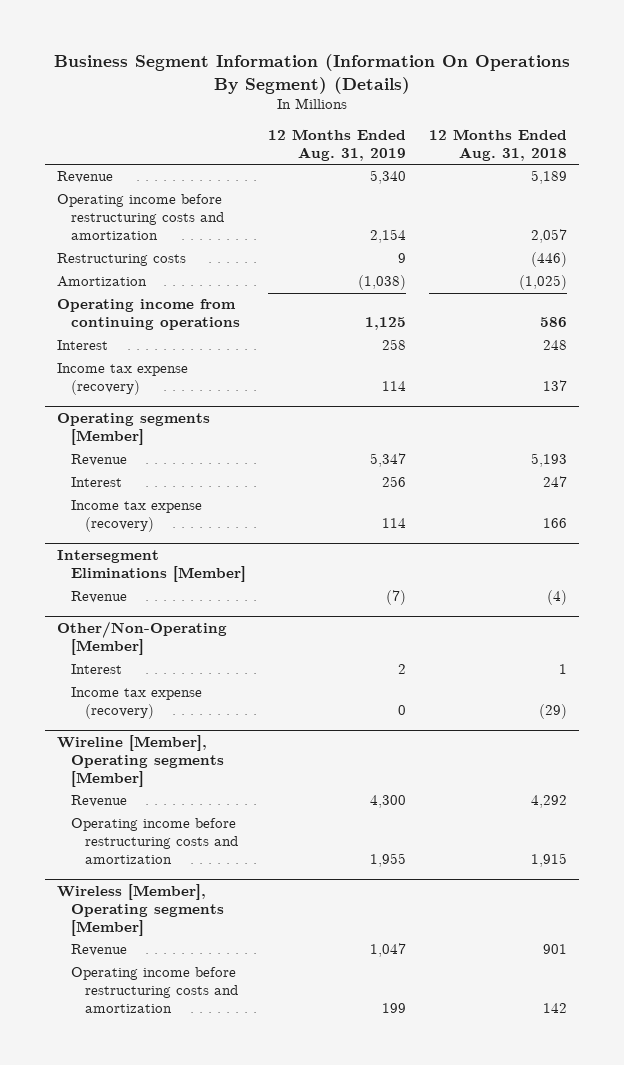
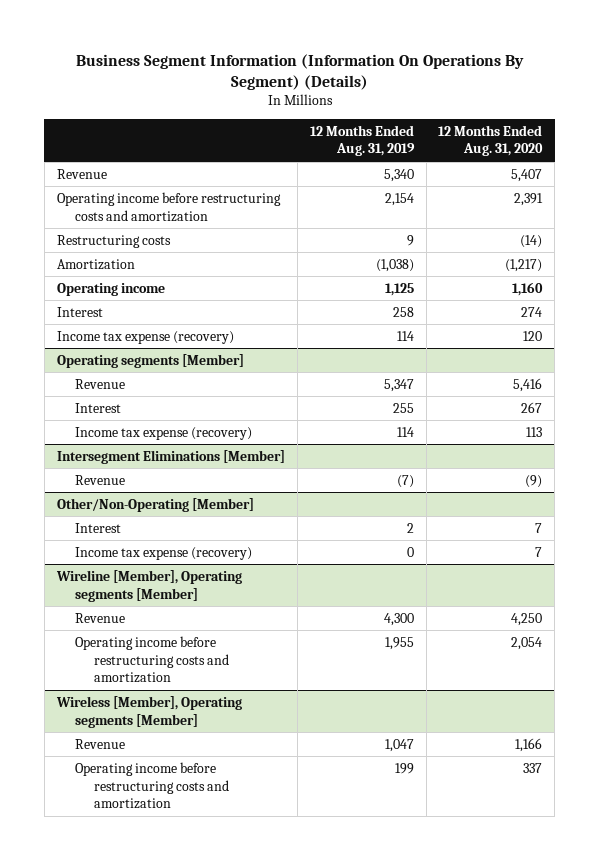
[429,129,568,161] 12 Months Ended Aug. 31, 2018 -> none
none -> [438,124,544,157] 12 Months Ended Aug. 31, 2020
[56,299,240,331] Operating income from continuing operations -> [56,282,165,296] Operating income
[382,476,407,488] 256 -> [392,402,414,413] 255

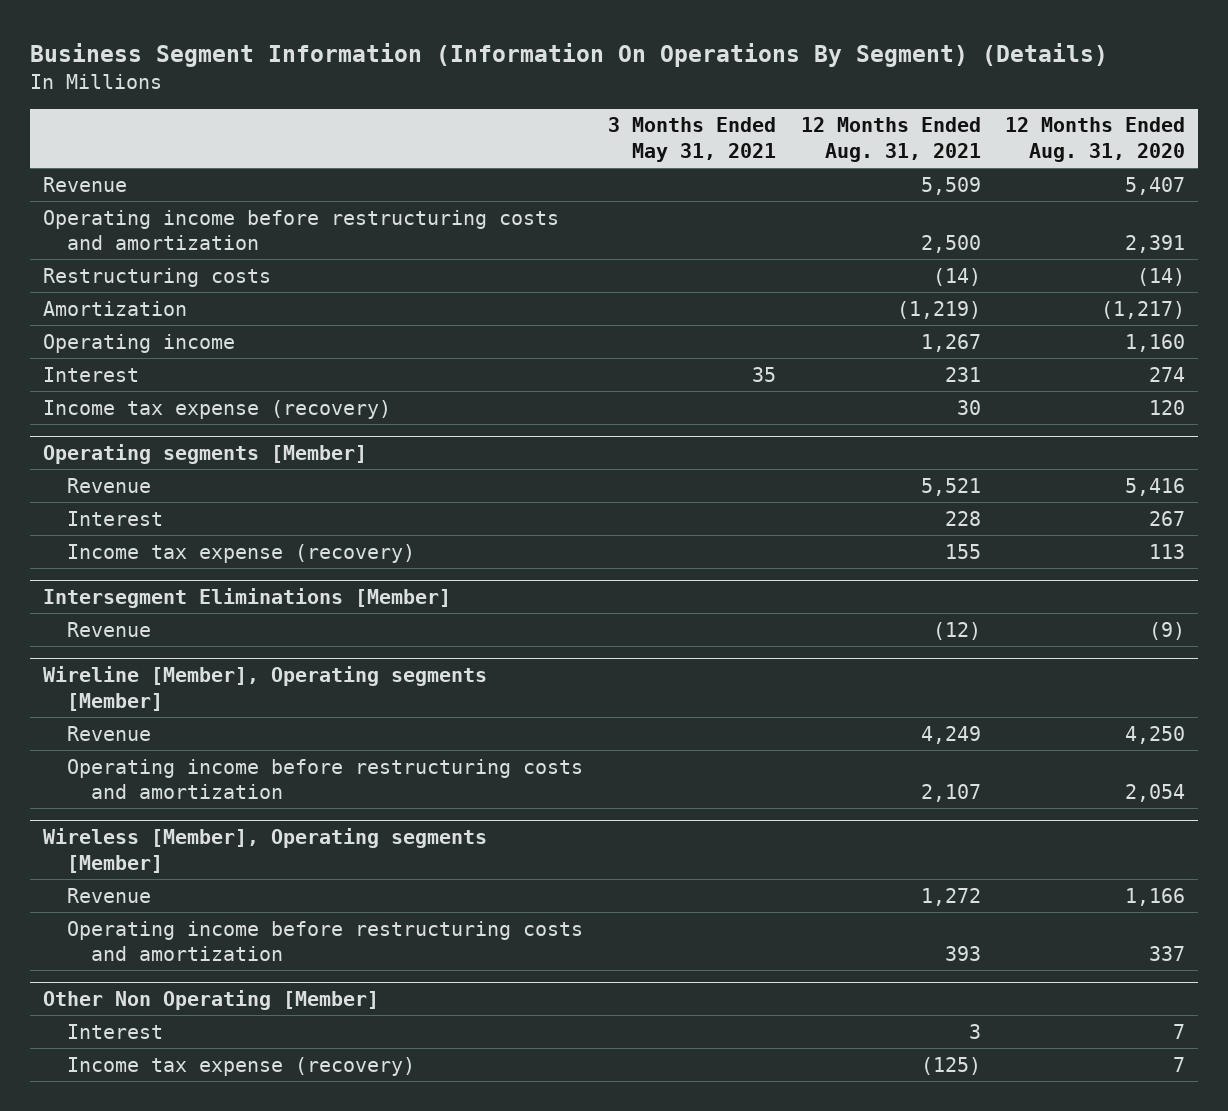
[309,124,415,157] 12 Months Ended Aug. 31, 2019 -> none
none -> [607,117,776,163] 3 Months Ended May 31, 2021
none -> [800,117,981,163] 12 Months Ended Aug. 31, 2021
[56,497,254,512] Other/Non-Operating [Member] -> none
[75,522,122,533] Interest -> none
[75,546,253,560] Income tax expense (recovery) -> none
none -> [42,990,379,1011] Other Non Operating [Member]
none -> [66,1023,163,1039] Interest
none -> [66,1056,415,1076] Income tax expense (recovery)

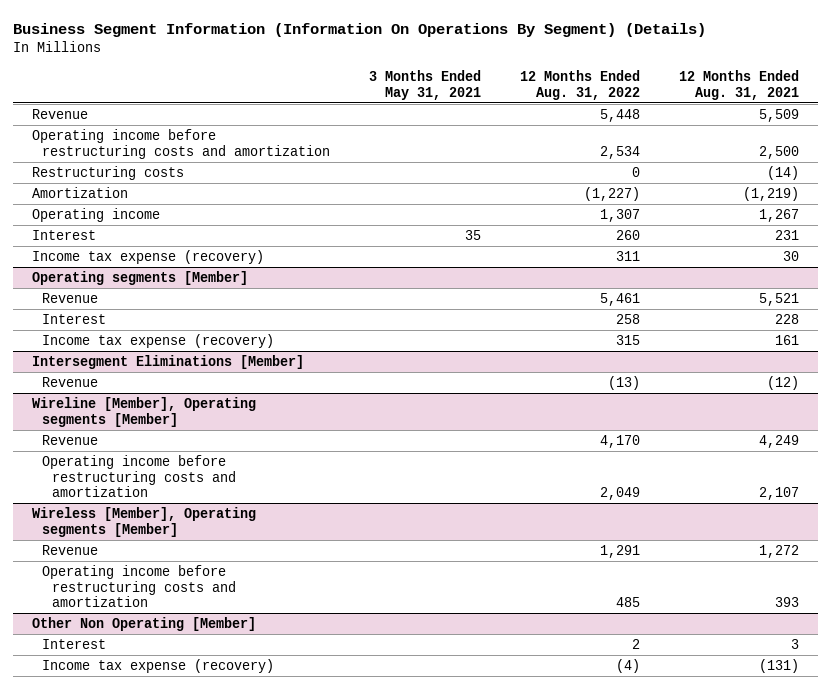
[1005,117,1186,163] 12 Months Ended Aug. 31, 2020 -> none
none -> [519,69,640,100] 12 Months Ended Aug. 31, 2022
[944,543,981,559] 155 -> [774,334,799,345] 161
[920,1056,981,1075] (125) -> [758,658,799,673] (131)

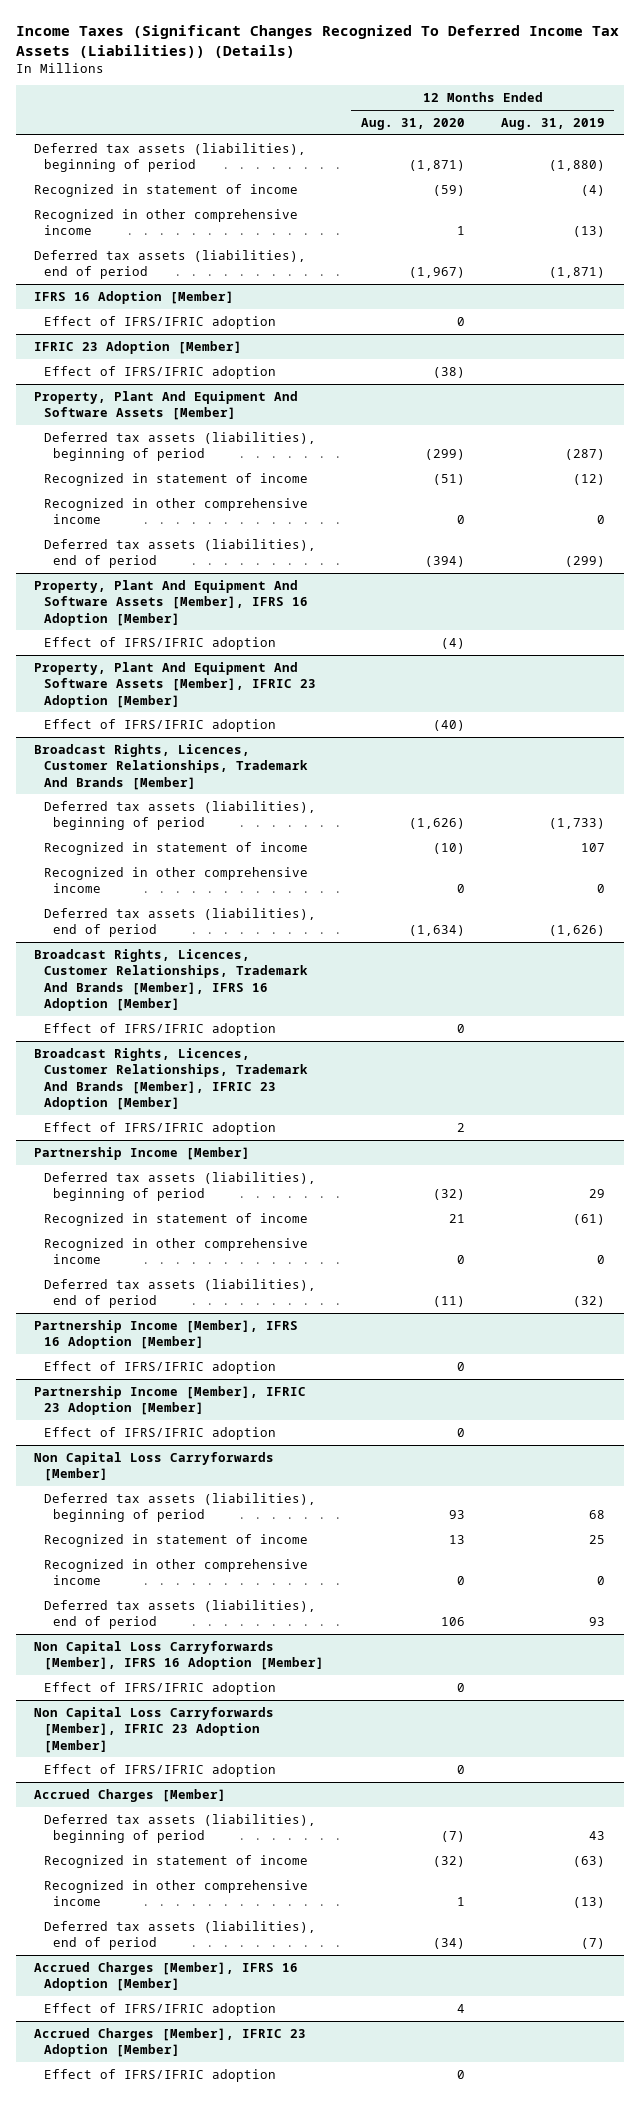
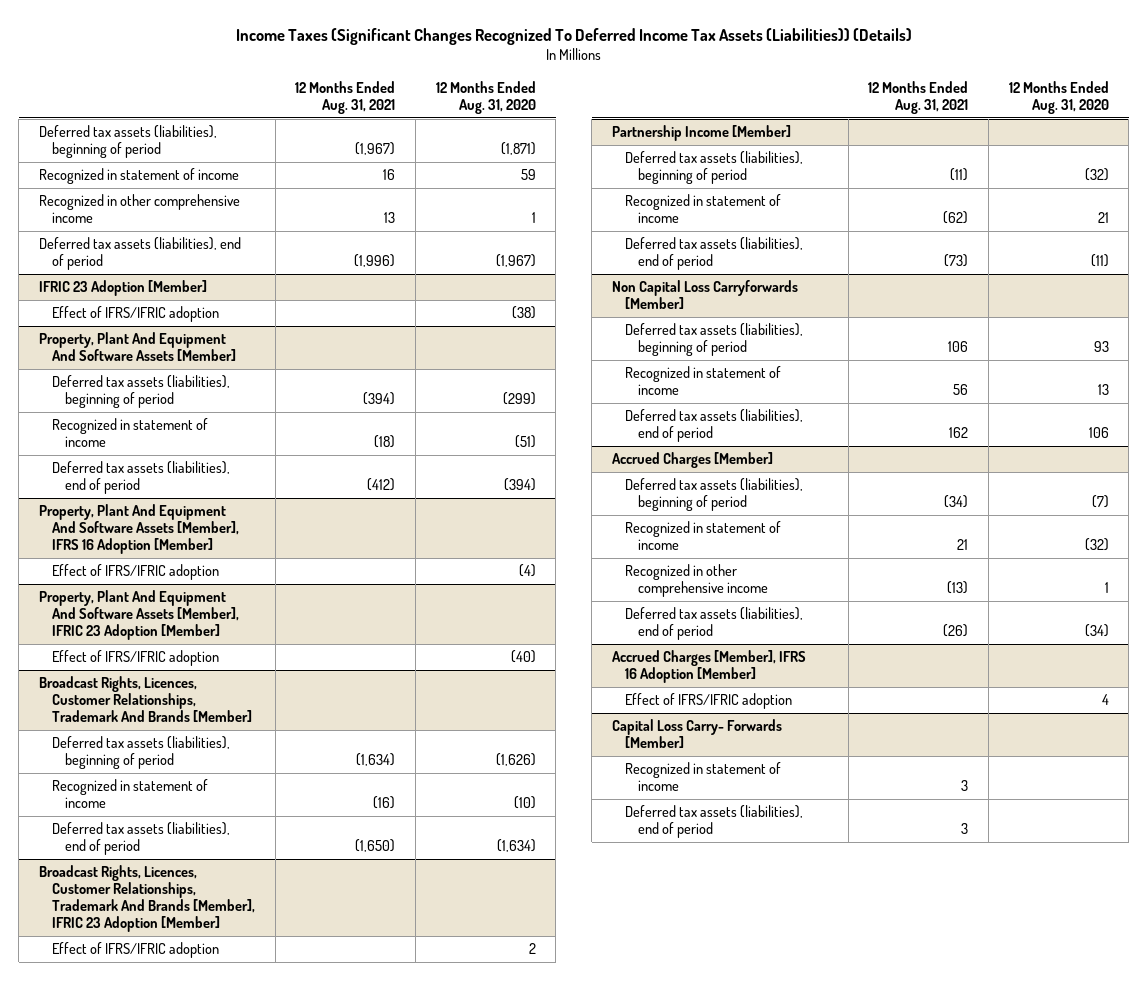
[501,118,606,131] Aug. 31, 2019 -> none
none -> [295,80,396,114] 12 Months Ended Aug. 31, 2021
[432,184,465,196] (59) -> [520,169,536,181] 59
[34,290,235,304] IFRS 16 Adoption [Member] -> none
[43,315,276,329] Effect of IFRS/IFRIC adoption -> none
[43,497,308,525] Recognized in other comprehensive income -> none
[43,866,308,894] Recognized in other comprehensive income -> none
[34,948,308,1012] Broadcast Rights, Licences, Customer Relationships, Trademark And Brands [Member], IFRS 16 Adoption [Member] -> none
[43,1022,276,1036] Effect of IFRS/IFRIC adoption -> none
[43,1237,308,1265] Recognized in other comprehensive income -> none
[34,1319,299,1350] Partnership Income [Member], IFRS 16 Adoption [Member] -> none
[43,1360,276,1374] Effect of IFRS/IFRIC adoption -> none
[34,1385,307,1416] Partnership Income [Member], IFRIC 23 Adoption [Member] -> none
[43,1426,276,1440] Effect of IFRS/IFRIC adoption -> none
[43,1558,308,1586] Recognized in other comprehensive income -> none
[34,1640,324,1671] Non Capital Loss Carryforwards [Member], IFRS 16 Adoption [Member] -> none
[43,1681,276,1695] Effect of IFRS/IFRIC adoption -> none
[34,1706,275,1753] Non Capital Loss Carryforwards [Member], IFRIC 23 Adoption [Member] -> none
[43,1763,276,1777] Effect of IFRS/IFRIC adoption -> none
[34,2027,307,2058] Accrued Charges [Member], IFRIC 23 Adoption [Member] -> none
[43,2068,276,2082] Effect of IFRS/IFRIC adoption -> none
none -> [611,719,782,749] Capital Loss Carry- Forwards [Member]
none -> [625,762,782,792] Recognized in statement of income
none -> [625,805,804,839] Deferred tax assets (liabilities), end of period

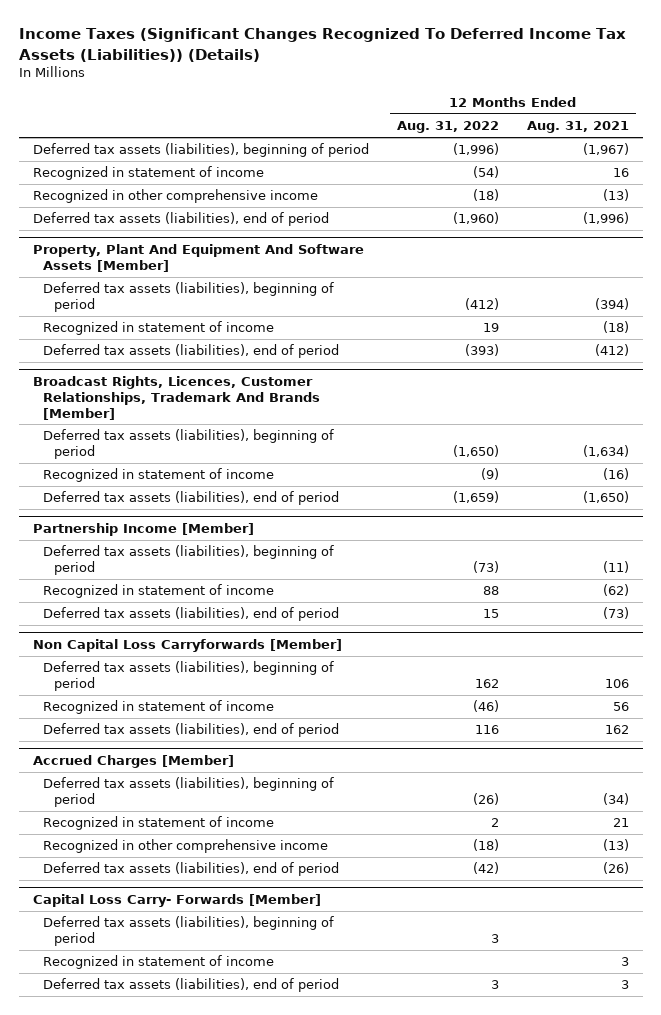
[435,80,536,114] 12 Months Ended Aug. 31, 2020 -> none
none -> [396,121,499,134] Aug. 31, 2022
[384,212,396,224] 13 -> [602,189,629,202] (13)
[38,280,207,297] IFRIC 23 Adoption [Member] -> none
[52,306,220,323] Effect of IFRS/IFRIC adoption -> none
[38,504,240,555] Property, Plant And Equipment And Software Assets [Member], IFRS 16 Adoption [Member] -> none
[52,564,220,581] Effect of IFRS/IFRIC adoption -> none
[38,590,240,641] Property, Plant And Equipment And Software Assets [Member], IFRIC 23 Adoption [Member] -> none
[52,650,220,667] Effect of IFRS/IFRIC adoption -> none
[38,865,256,933] Broadcast Rights, Licences, Customer Relationships, Trademark And Brands [Member], IFRIC 23 Adoption [Member] -> none
[52,942,220,959] Effect of IFRS/IFRIC adoption -> none
[611,650,806,684] Accrued Charges [Member], IFRS 16 Adoption [Member] -> none
[625,693,793,710] Effect of IFRS/IFRIC adoption -> none
none -> [43,916,335,947] Deferred tax assets (liabilities), beginning of period

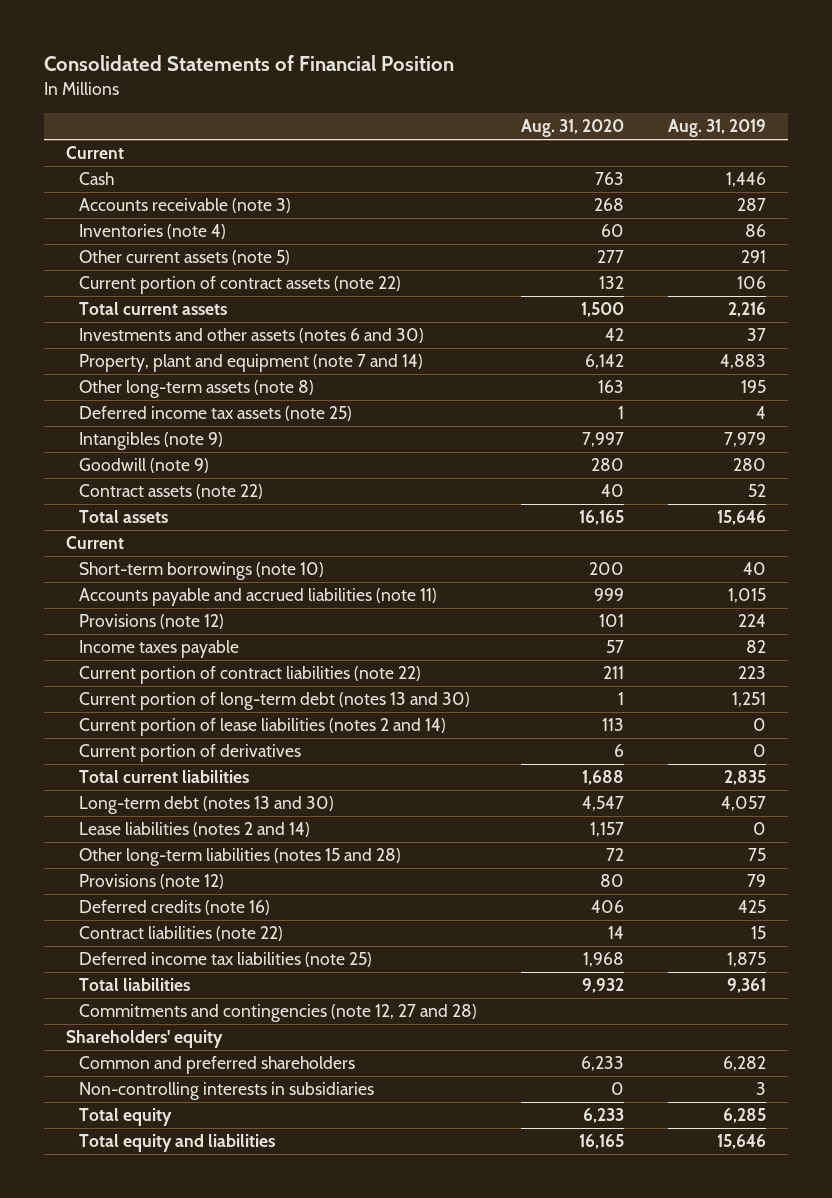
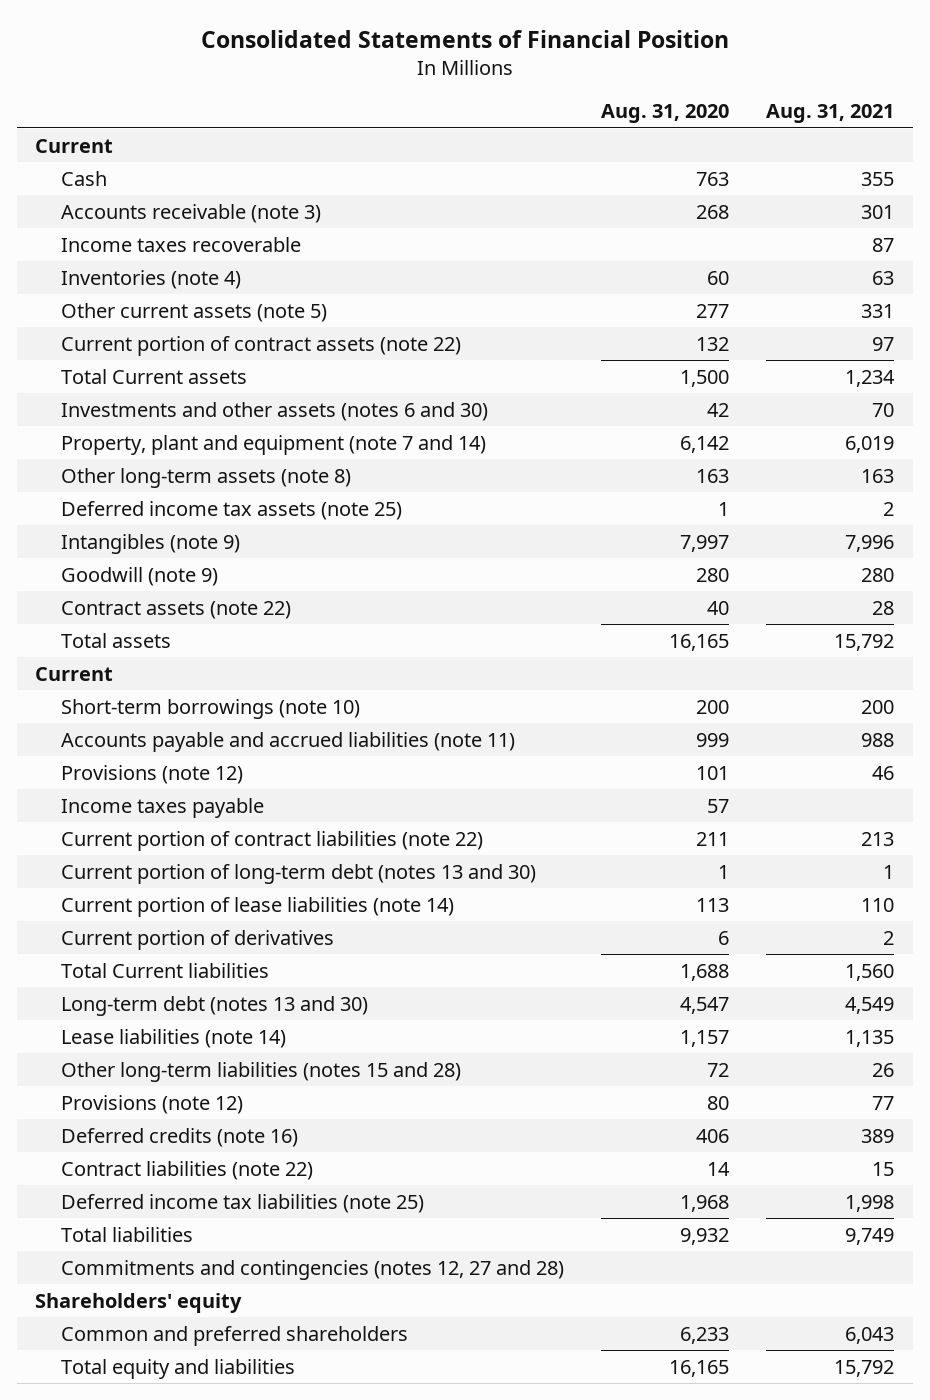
[668,119,767,138] Aug. 31, 2019 -> none
none -> [766,104,895,124] Aug. 31, 2021
none -> [60,236,301,252] Income taxes recoverable
[78,302,227,316] Total current assets -> [60,368,247,384] Total Current assets
[78,718,446,737] Current portion of lease liabilities (notes 2 and 14) -> [60,896,454,917] Current portion of lease liabilities (note 14)
[78,770,249,784] Total current liabilities -> [60,962,269,978] Total Current liabilities
[78,822,310,838] Lease liabilities (notes 2 and 14) -> [60,1028,286,1048] Lease liabilities (note 14)
[78,1004,477,1023] Commitments and contingencies (note 12, 27 and 28) -> [60,1259,564,1280] Commitments and contingencies (notes 12, 27 and 28)
[78,1082,374,1101] Non-controlling interests in subsidiaries -> none
[78,1108,172,1127] Total equity -> none

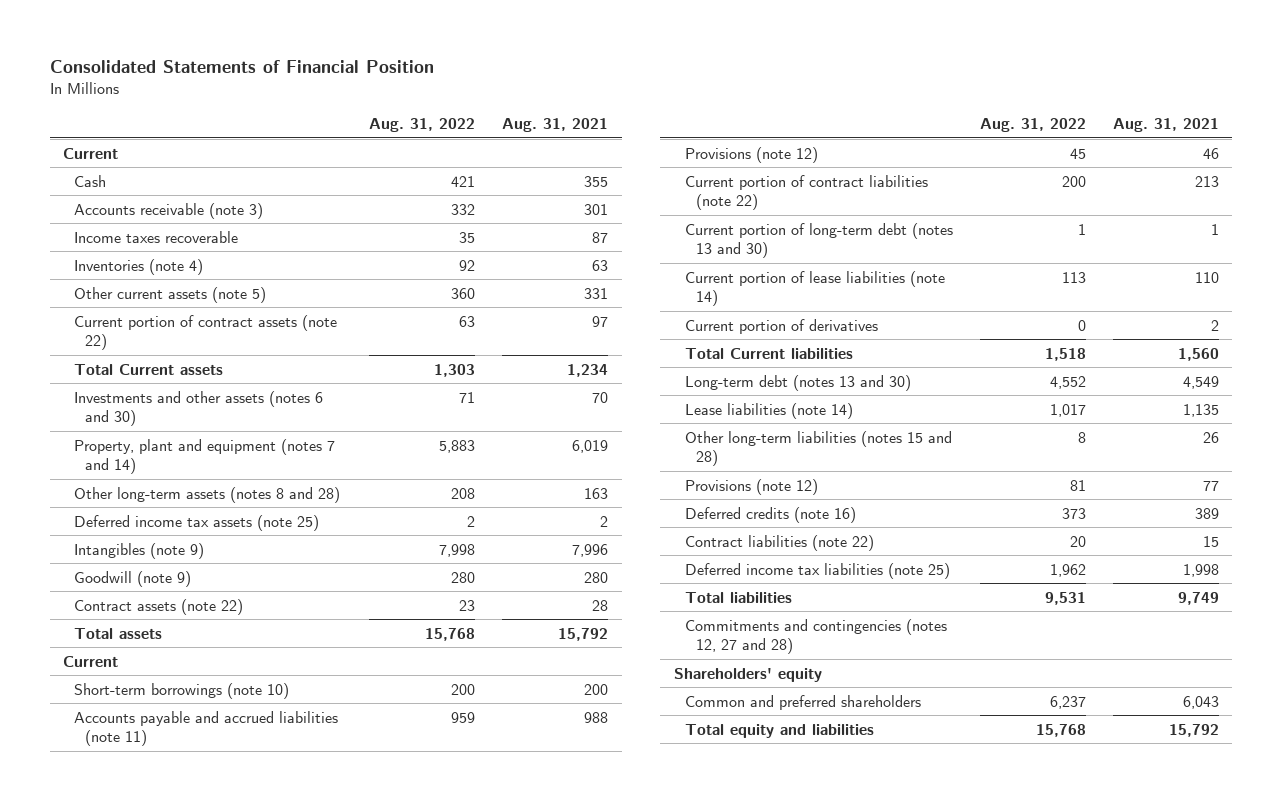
[600,104,729,124] Aug. 31, 2020 -> none
none -> [369,117,476,132] Aug. 31, 2022
[60,434,486,455] Property, plant and equipment (note 7 and 14) -> [74,438,336,474] Property, plant and equipment (notes 7 and 14)
[60,467,351,488] Other long-term assets (note 8) -> [74,486,341,503] Other long-term assets (notes 8 and 28)
[60,797,264,818] Income taxes payable -> none

